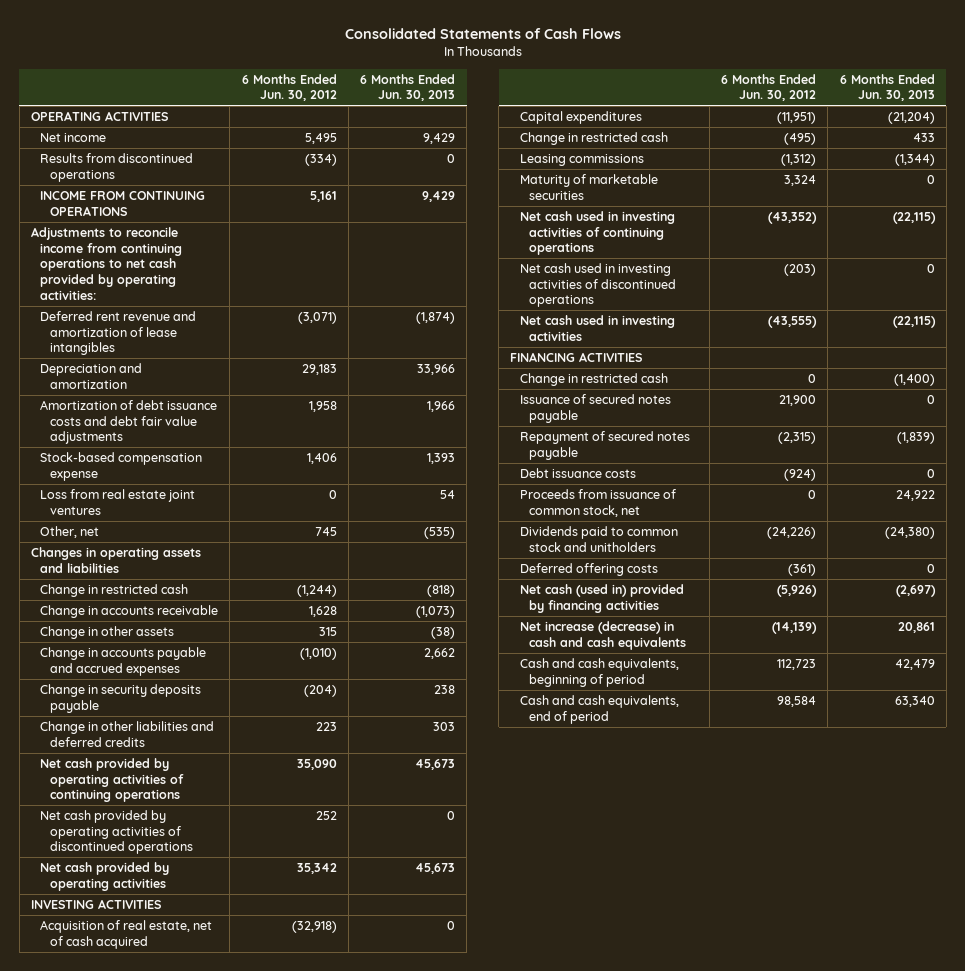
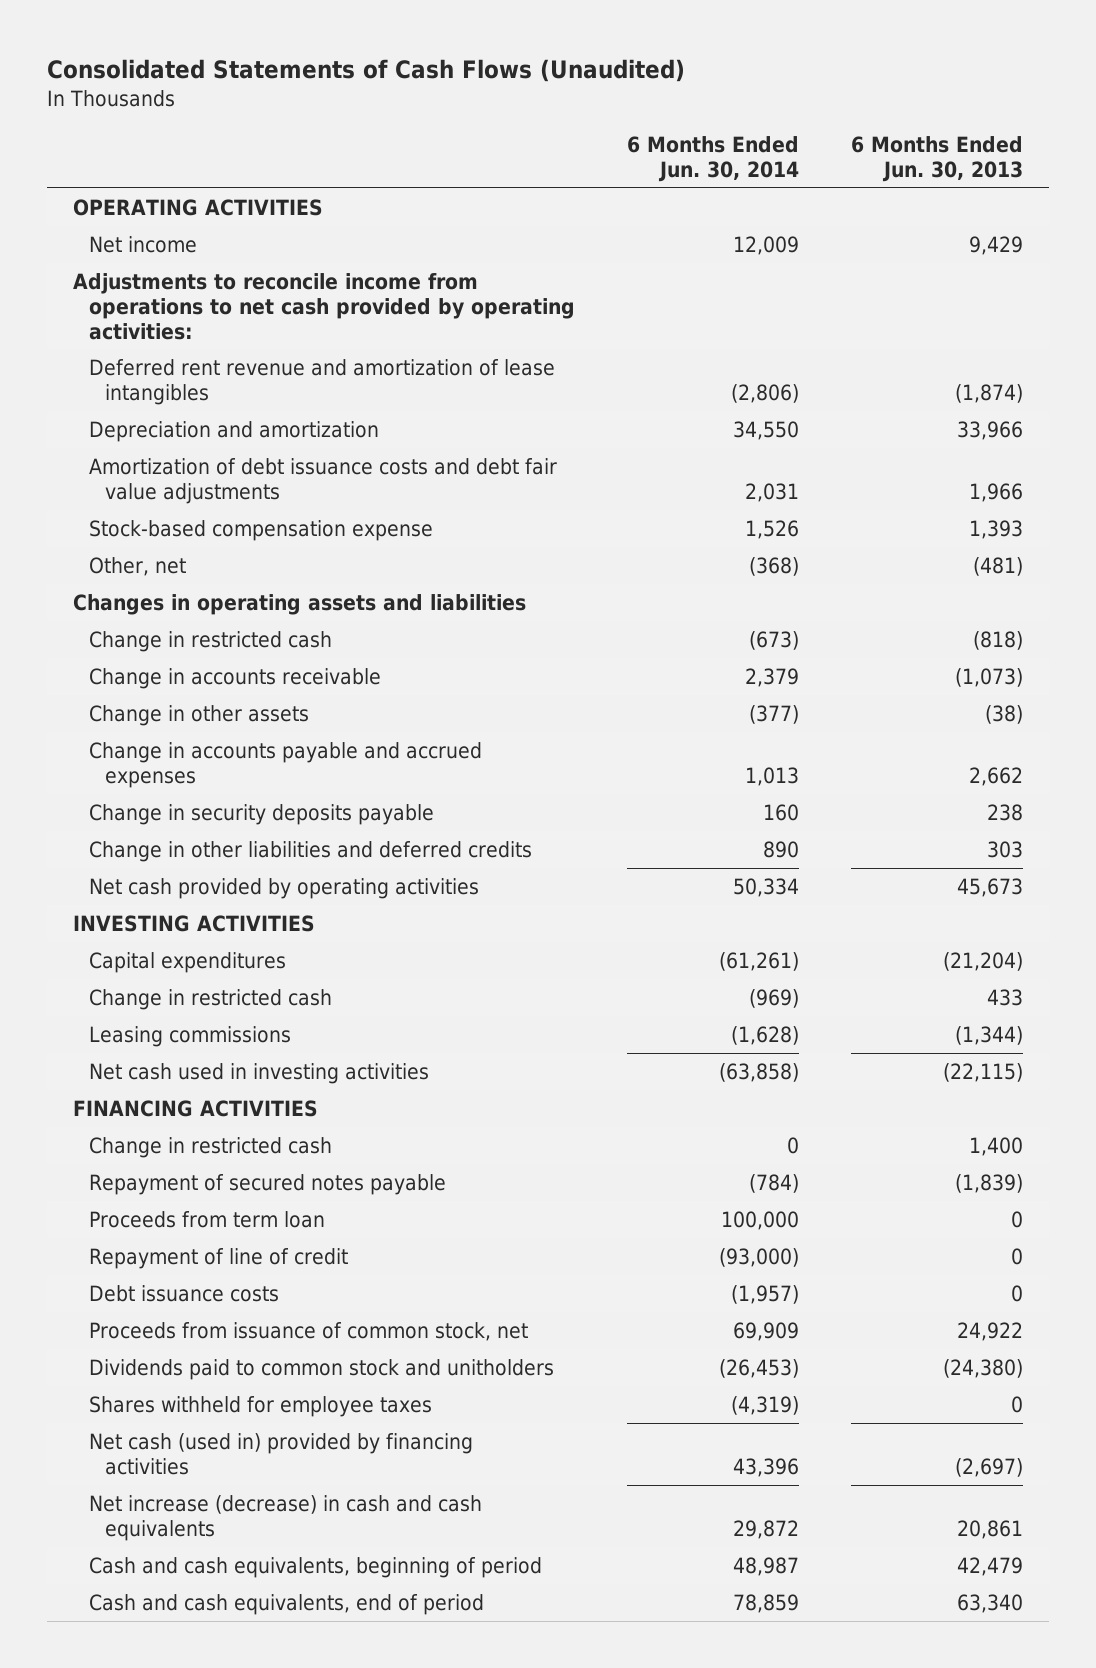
[344,27,621,39] Consolidated Statements of Cash Flows -> [46,59,685,83] Consolidated Statements of Cash Flows (Unaudited)
[241,73,337,102] 6 Months Ended Jun. 30, 2012 -> none
none -> [626,135,799,182] 6 Months Ended Jun. 30, 2014
[40,153,194,182] Results from discontinued operations -> none
[40,191,206,216] INCOME FROM CONTINUING OPERATIONS -> none
[30,227,183,300] Adjustments to reconcile income from continuing operations to net cash provided by operating activities: -> [72,272,575,340] Adjustments to reconcile income from operations to net cash provided by operating activities:
[40,489,196,515] Loss from real estate joint ventures -> none
[424,527,456,540] (535) -> [972,556,1023,576] (481)
[40,758,184,803] Net cash provided by operating activities of continuing operations -> none
[40,810,193,855] Net cash provided by operating activities of discontinued operations -> none
[40,920,213,949] Acquisition of real estate, net of cash acquired -> none
[519,174,658,200] Maturity of marketable securities -> none
[519,211,675,256] Net cash used in investing activities of continuing operations -> none
[519,263,677,308] Net cash used in investing activities of discontinued operations -> none
[519,394,671,423] Issuance of secured notes payable -> none
[893,374,935,387] (1,400) -> [968,1136,1023,1156] 1,400
none -> [88,1210,325,1228] Proceeds from term loan
none -> [88,1247,348,1269] Repayment of line of credit
[519,563,658,577] Deferred offering costs -> none
none -> [88,1395,432,1417] Shares withheld for employee taxes

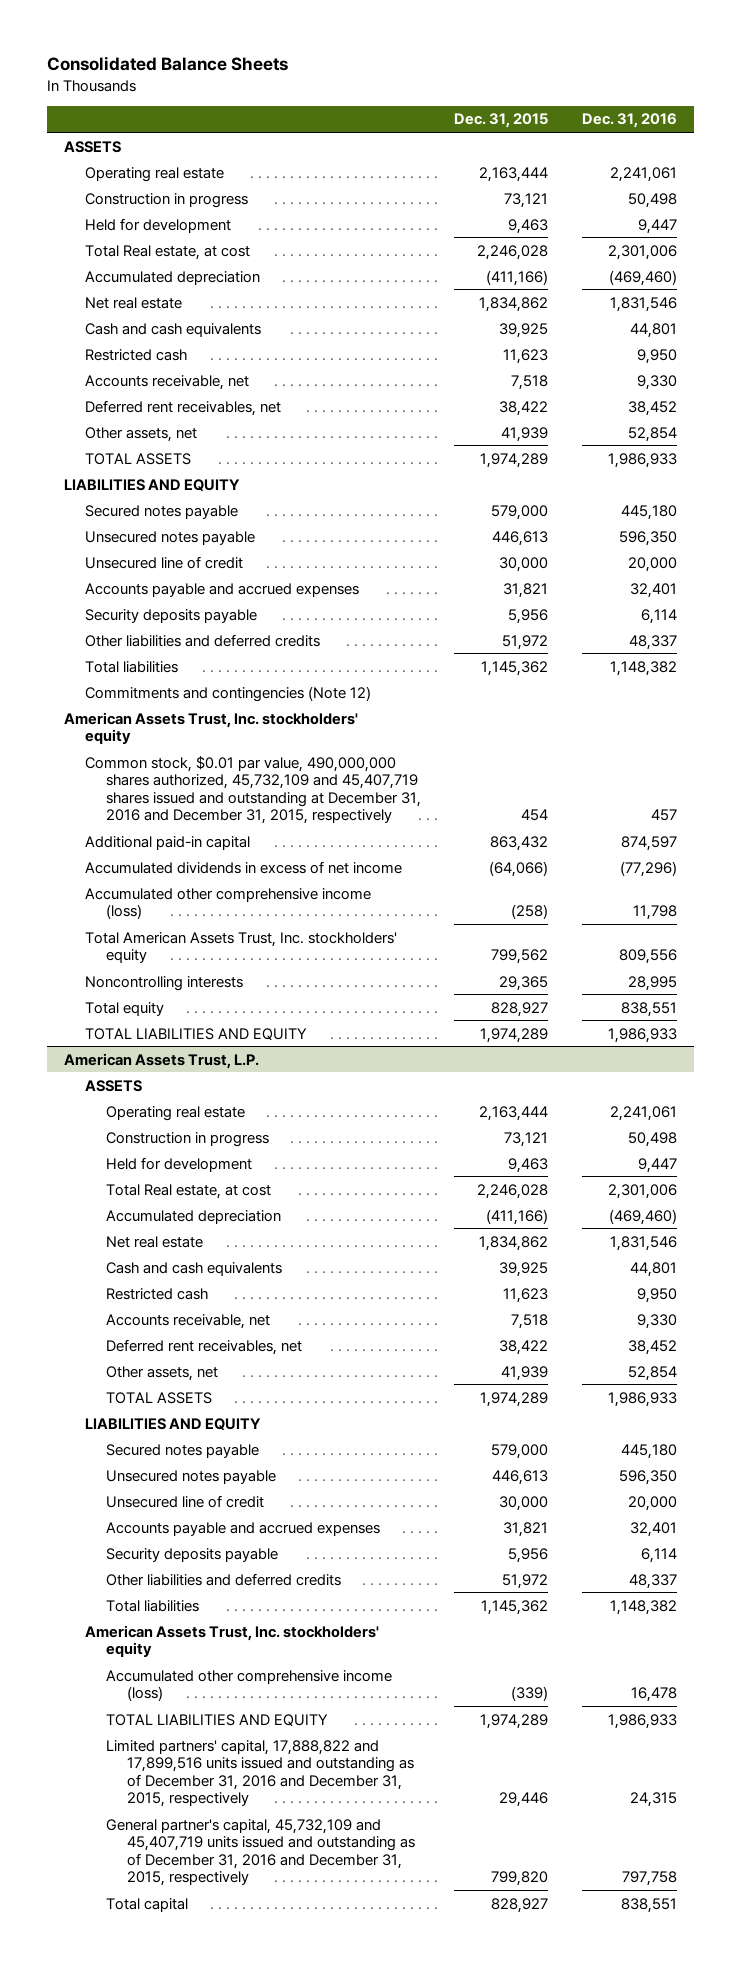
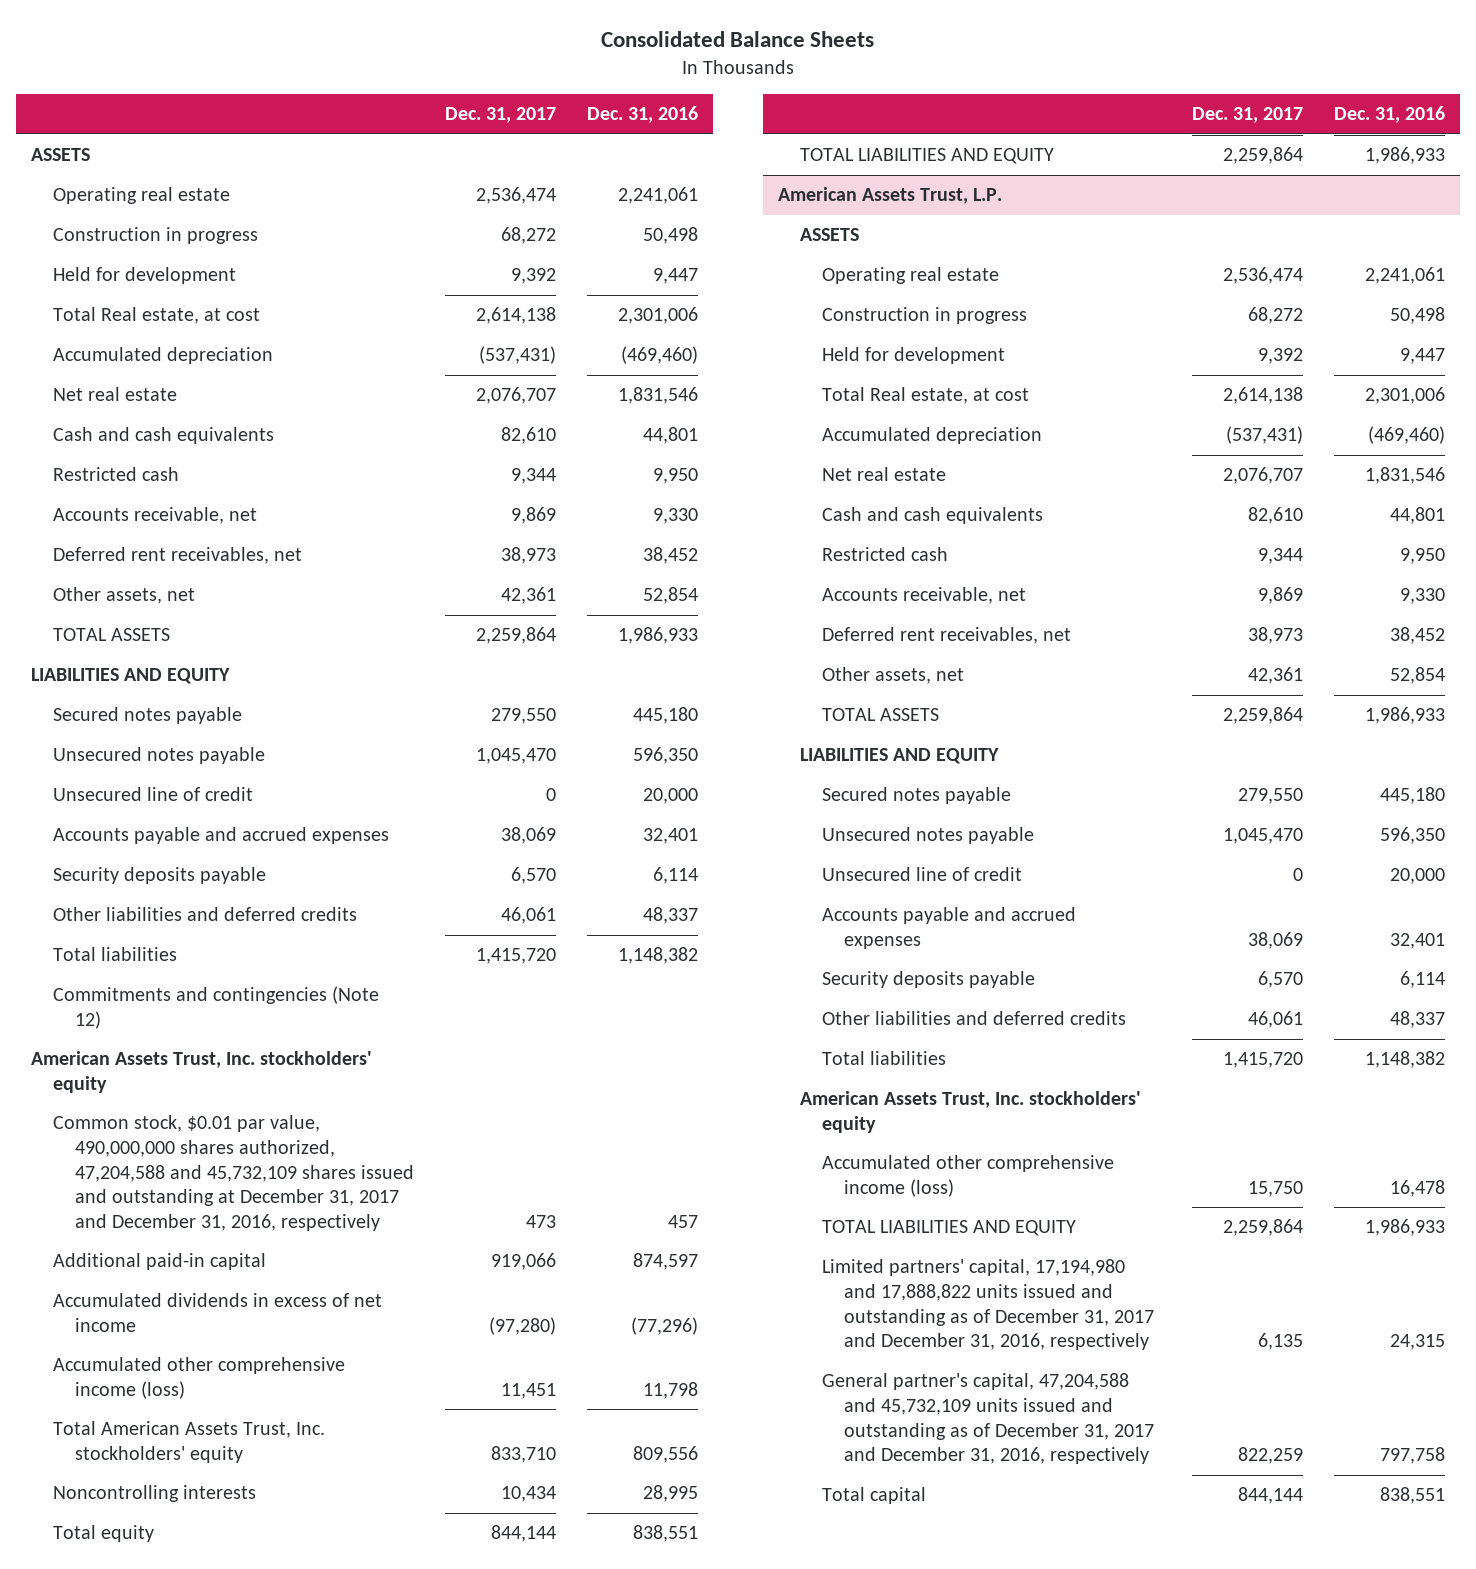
[454,113,549,129] Dec. 31, 2015 -> none
none -> [445,107,557,124] Dec. 31, 2017
[84,755,421,825] Common stock, $0.01 par value, 490,000,000 shares authorized, 45,732,109 and 45,407,719 shares issued and outstanding at December 31, 2016 and December 31, 2015, respectively -> [53,1115,415,1231] Common stock, $0.01 par value, 490,000,000 shares authorized, 47,204,588 and 45,732,109 shares issued and outstanding at December 31, 2017 and December 31, 2016, respectively
[105,1739,414,1808] Limited partners' capital, 17,888,822 and 17,899,516 units issued and outstanding as of December 31, 2016 and December 31, 2015, respectively -> [822,1259,1155,1351] Limited partners' capital, 17,194,980 and 17,888,822 units issued and outstanding as of December 31, 2017 and December 31, 2016, respectively
[105,1818,415,1887] General partner's capital, 45,732,109 and 45,407,719 units issued and outstanding as of December 31, 2016 and December 31, 2015, respectively -> [822,1373,1155,1465] General partner's capital, 47,204,588 and 45,732,109 units issued and outstanding as of December 31, 2017 and December 31, 2016, respectively

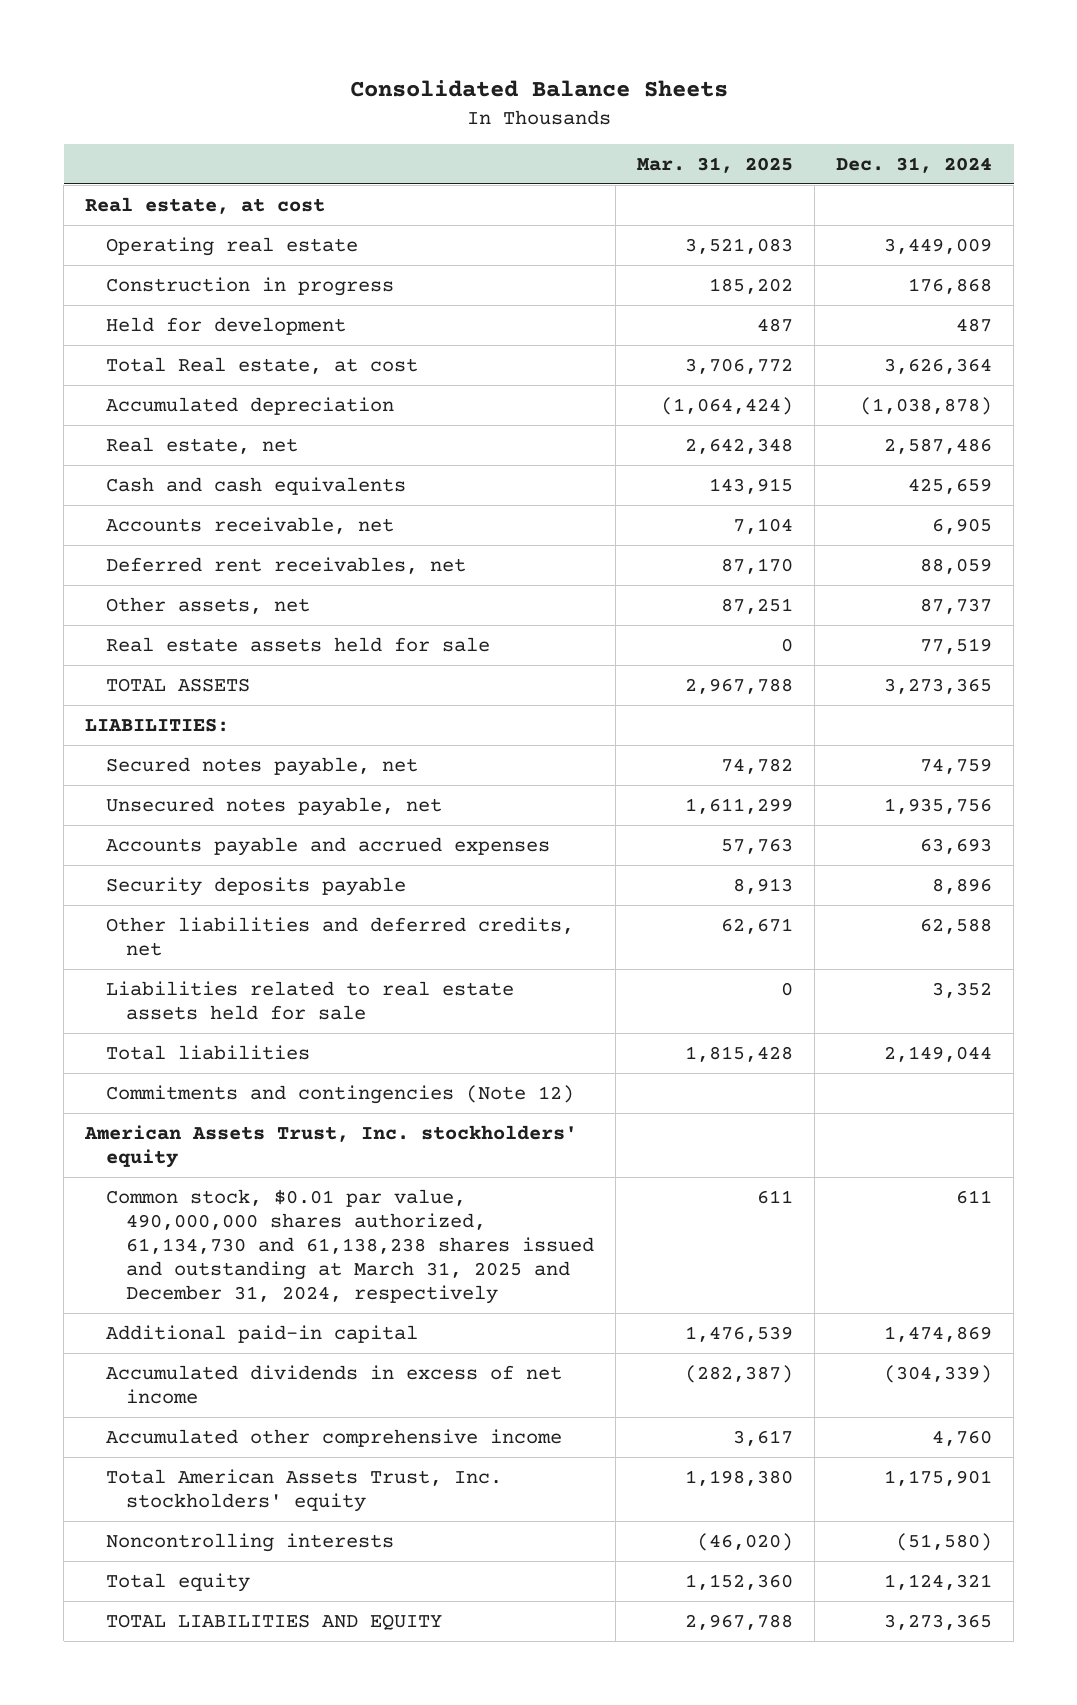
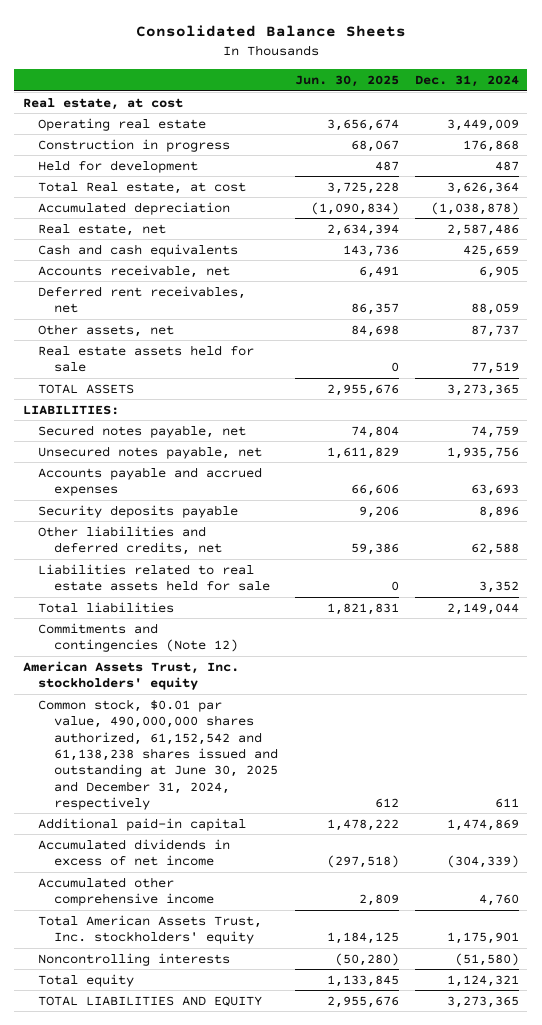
[637,157,794,174] Mar. 31, 2025 -> none
none -> [294,75,399,88] Jun. 30, 2025
[105,1188,594,1305] Common stock, $0.01 par value, 490,000,000 shares authorized, 61,134,730 and 61,138,238 shares issued and outstanding at March 31, 2025 and December 31, 2024, respectively -> [38,698,279,810] Common stock, $0.01 par value, 490,000,000 shares authorized, 61,152,542 and 61,138,238 shares issued and outstanding at June 30, 2025 and December 31, 2024, respectively

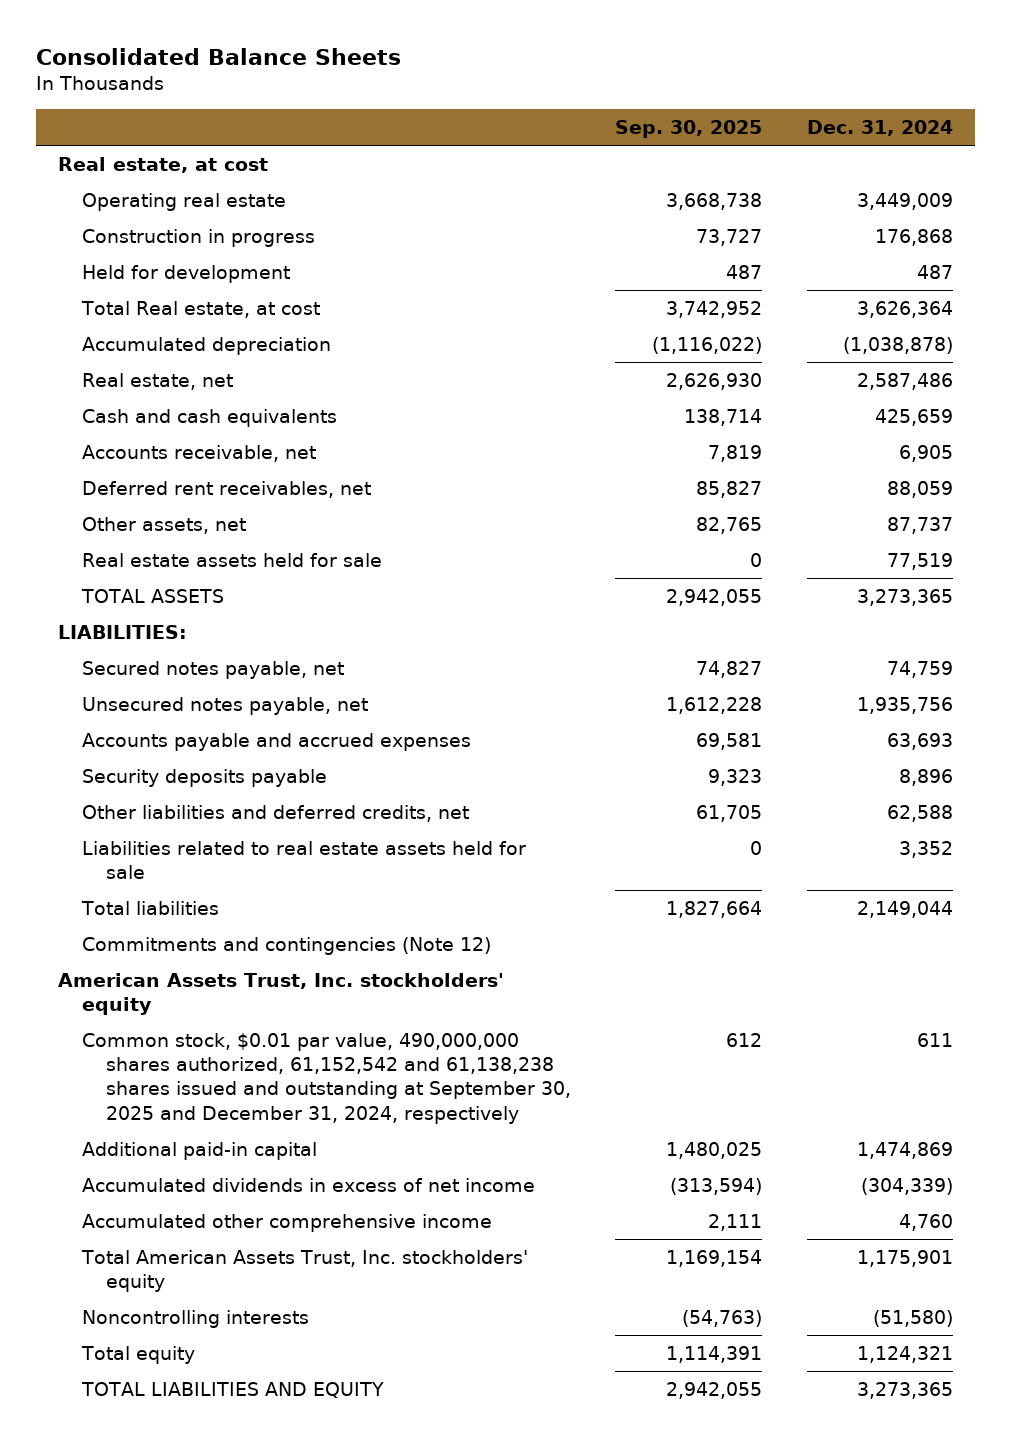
[294,75,399,88] Jun. 30, 2025 -> none
none -> [615,119,763,138] Sep. 30, 2025
[38,698,279,810] Common stock, $0.01 par value, 490,000,000 shares authorized, 61,152,542 and 61,138,238 shares issued and outstanding at June 30, 2025 and December 31, 2024, respectively -> [81,1032,571,1124] Common stock, $0.01 par value, 490,000,000 shares authorized, 61,152,542 and 61,138,238 shares issued and outstanding at September 30, 2025 and December 31, 2024, respectively

